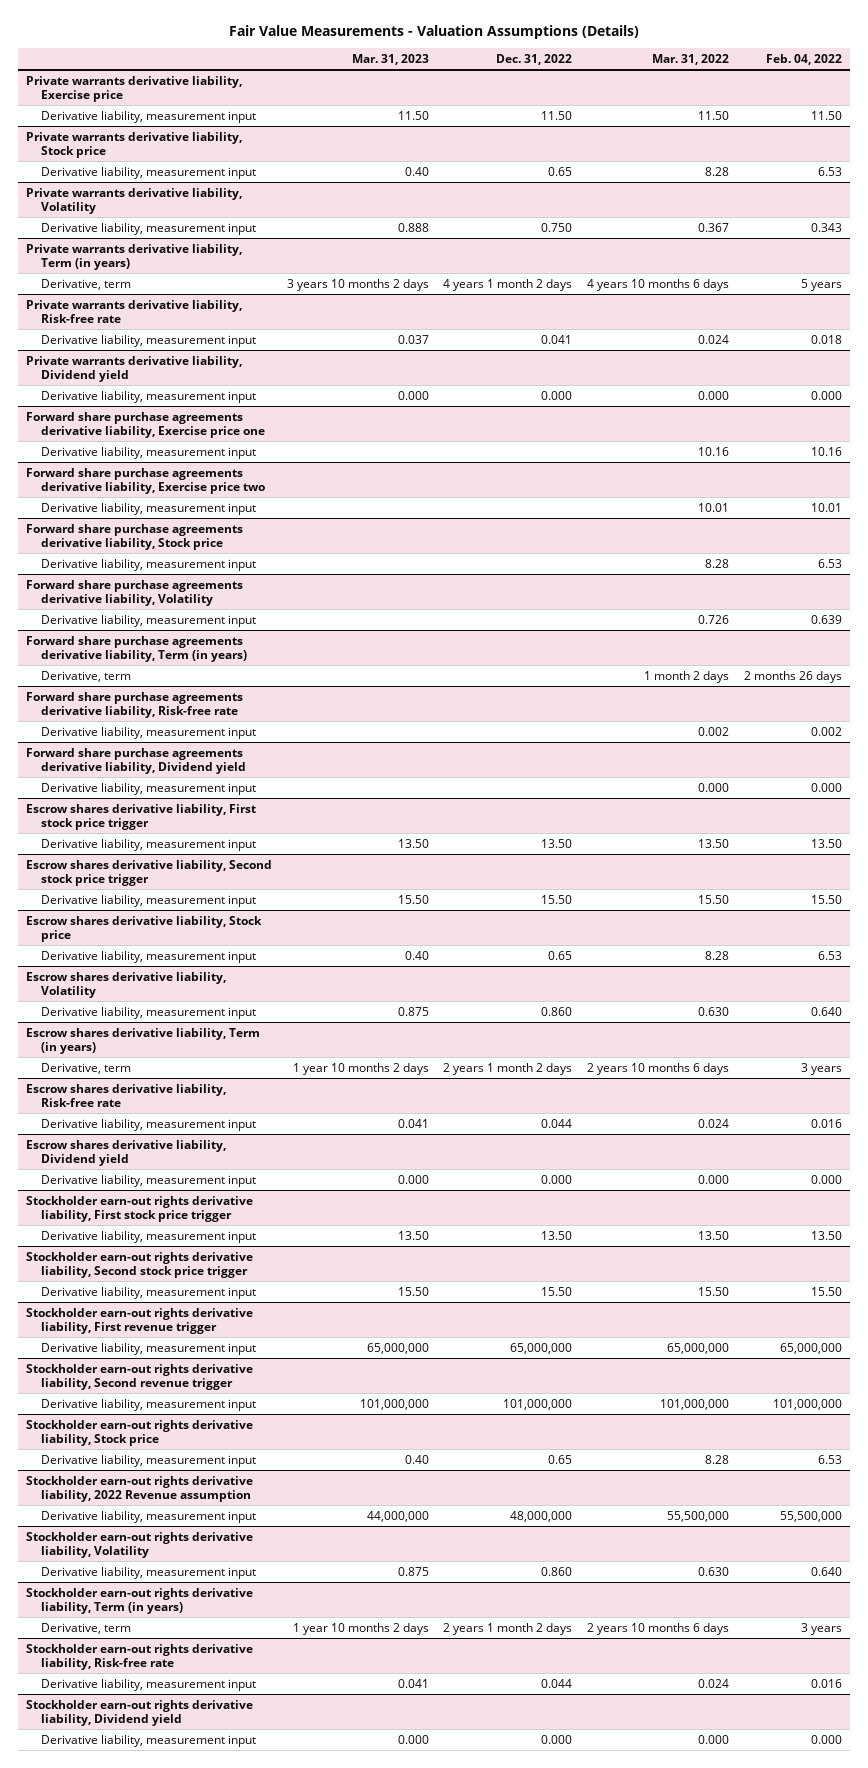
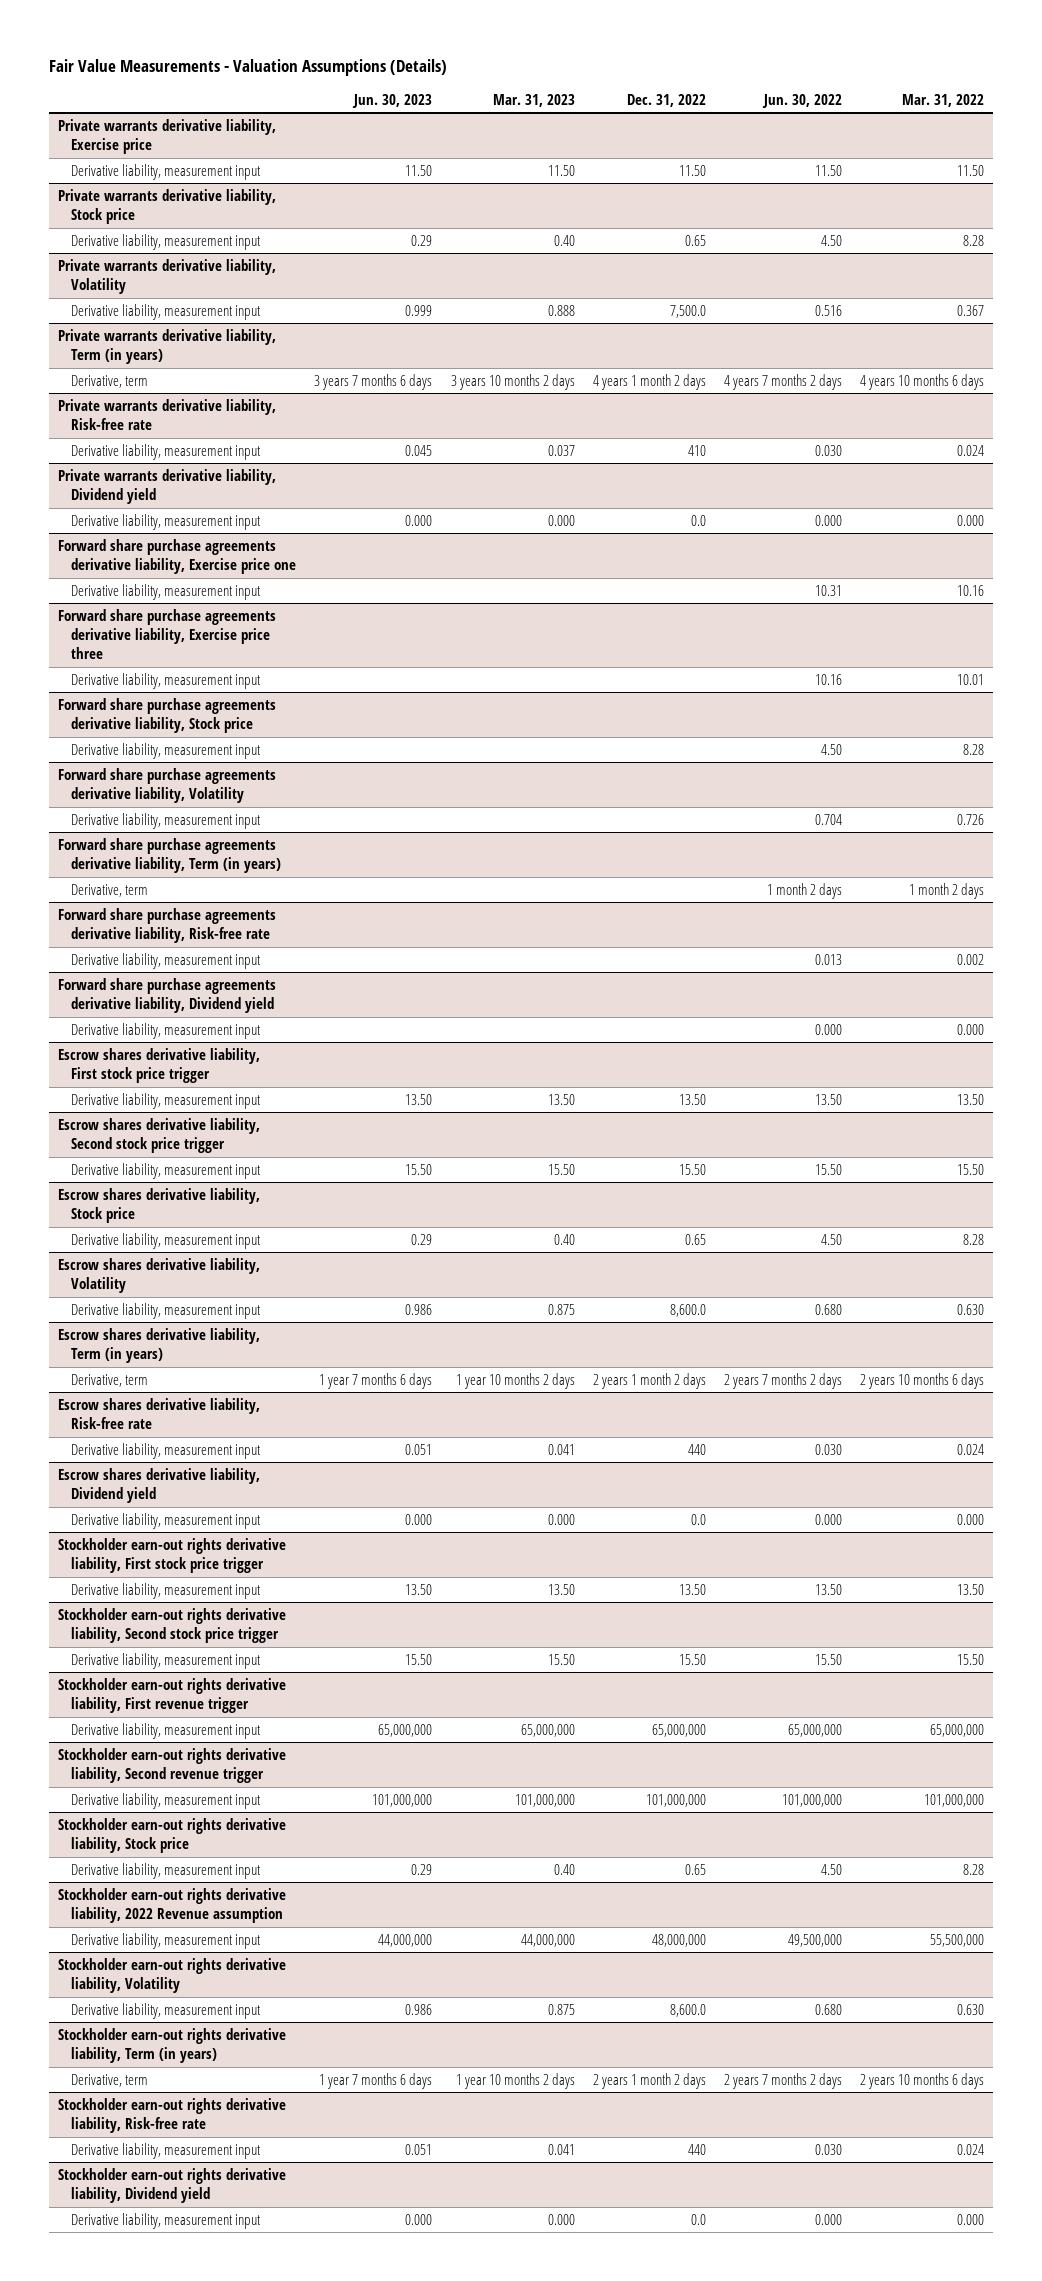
[766,53,843,65] Feb. 04, 2022 -> none
none -> [352,93,433,108] Jun. 30, 2023
none -> [761,93,842,108] Jun. 30, 2022
[541,222,573,232] 0.750 -> [669,305,706,319] 7,500.0
[541,334,573,344] 0.041 -> [687,445,706,457] 410
[541,390,573,400] 0.000 -> [690,515,706,527] 0.0
[25,467,265,494] Forward share purchase agreements derivative liability, Exercise price two -> [57,609,276,660] Forward share purchase agreements derivative liability, Exercise price three
[541,1006,573,1016] 0.860 -> [669,1304,706,1318] 8,600.0
[541,1118,573,1128] 0.044 -> [687,1444,706,1456] 440
[541,1174,573,1184] 0.000 -> [690,1514,706,1526] 0.0
[541,1566,573,1576] 0.860 -> [669,2004,706,2018] 8,600.0
[541,1678,573,1688] 0.044 -> [687,2144,706,2156] 440
[541,1734,573,1744] 0.000 -> [690,2214,706,2226] 0.0

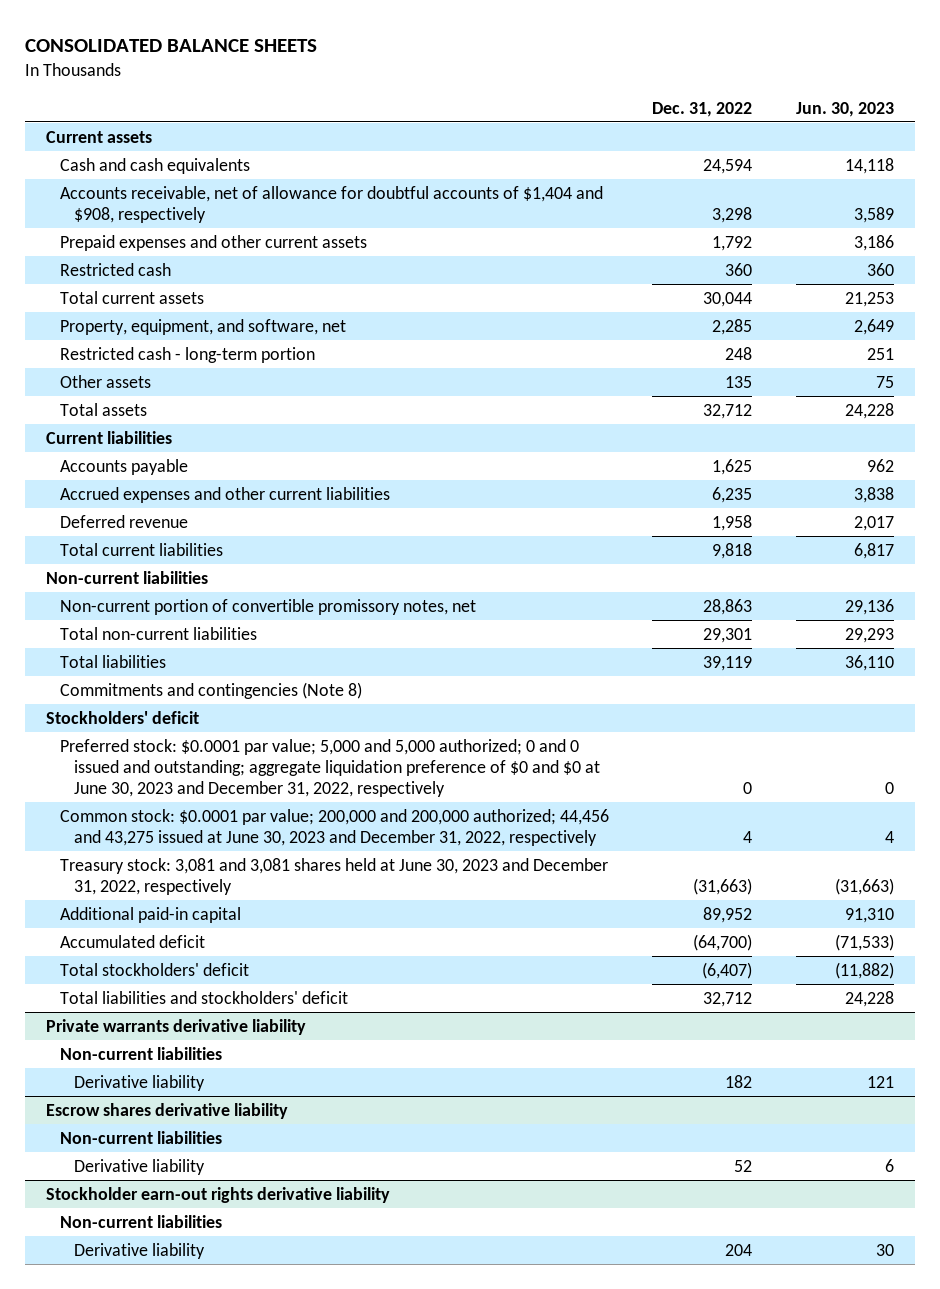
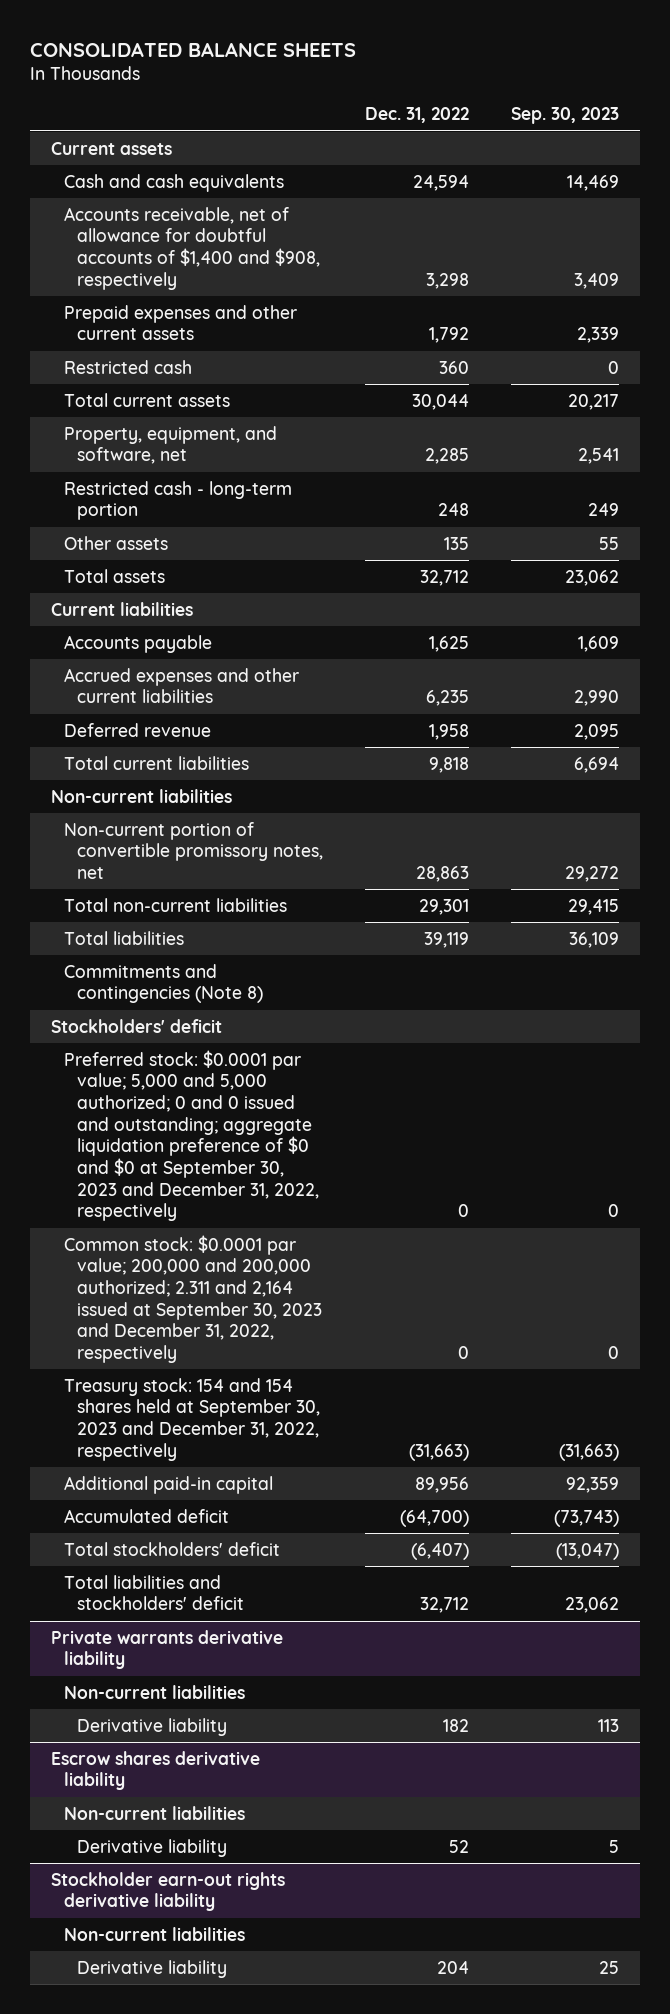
[795,101,894,117] Jun. 30, 2023 -> none
none -> [511,107,620,125] Sep. 30, 2023
[60,185,604,223] Accounts receivable, net of allowance for doubtful accounts of $1,404 and $908, respectively -> [63,206,320,290] Accounts receivable, net of allowance for doubtful accounts of $1,400 and $908, respectively
[60,738,600,798] Preferred stock: $0.0001 par value; 5,000 and 5,000 authorized; 0 and 0 issued and outstanding; aggregate liquidation preference of $0 and $0 at June 30, 2023 and December 31, 2022, respectively -> [63,1049,319,1222] Preferred stock: $0.0001 par value; 5,000 and 5,000 authorized; 0 and 0 issued and outstanding; aggregate liquidation preference of $0 and $0 at September 30, 2023 and December 31, 2022, respectively
[60,808,610,846] Common stock: $0.0001 par value; 200,000 and 200,000 authorized; 44,456 and 43,275 issued at June 30, 2023 and December 31, 2022, respectively -> [63,1234,322,1363] Common stock: $0.0001 par value; 200,000 and 200,000 authorized; 2.311 and 2,164 issued at September 30, 2023 and December 31, 2022, respectively
[743,830,753,843] 4 -> [457,1345,469,1359] 0
[60,857,609,895] Treasury stock: 3,081 and 3,081 shares held at June 30, 2023 and December 31, 2022, respectively -> [63,1377,320,1461] Treasury stock: 154 and 154 shares held at September 30, 2023 and December 31, 2022, respectively
[703,906,753,923] 89,952 -> [414,1476,469,1493] 89,956

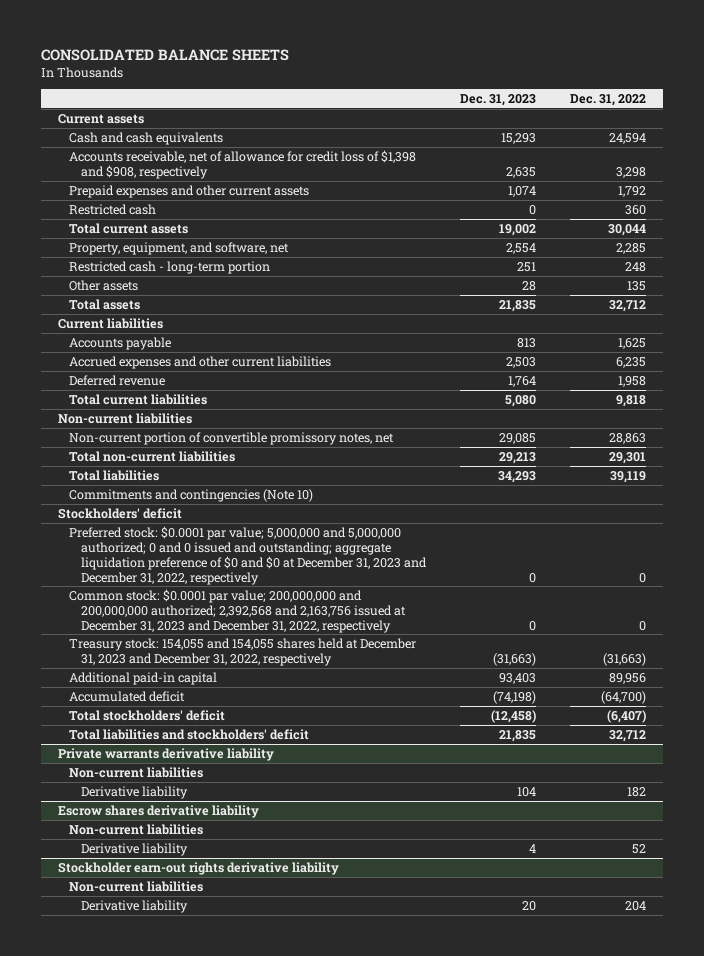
[511,107,620,125] Sep. 30, 2023 -> none
none -> [459,93,536,106] Dec. 31, 2023
[63,206,320,290] Accounts receivable, net of allowance for doubtful accounts of $1,400 and $908, respectively -> [69,149,417,179] Accounts receivable, net of allowance for credit loss of $1,398 and $908, respectively
[63,963,263,1004] Commitments and contingencies (Note 8) -> [69,488,314,502] Commitments and contingencies (Note 10)
[63,1049,319,1222] Preferred stock: $0.0001 par value; 5,000 and 5,000 authorized; 0 and 0 issued and outstanding; aggregate liquidation preference of $0 and $0 at September 30, 2023 and December 31, 2022, respectively -> [69,525,427,585] Preferred stock: $0.0001 par value; 5,000,000 and 5,000,000 authorized; 0 and 0 issued and outstanding; aggregate liquidation preference of $0 and $0 at December 31, 2023 and December 31, 2022, respectively
[63,1234,322,1363] Common stock: $0.0001 par value; 200,000 and 200,000 authorized; 2.311 and 2,164 issued at September 30, 2023 and December 31, 2022, respectively -> [69,588,406,633] Common stock: $0.0001 par value; 200,000,000 and 200,000,000 authorized; 2,392,568 and 2,163,756 issued at December 31, 2023 and December 31, 2022, respectively
[63,1377,320,1461] Treasury stock: 154 and 154 shares held at September 30, 2023 and December 31, 2022, respectively -> [69,637,417,666] Treasury stock: 154,055 and 154,055 shares held at December 31, 2023 and December 31, 2022, respectively

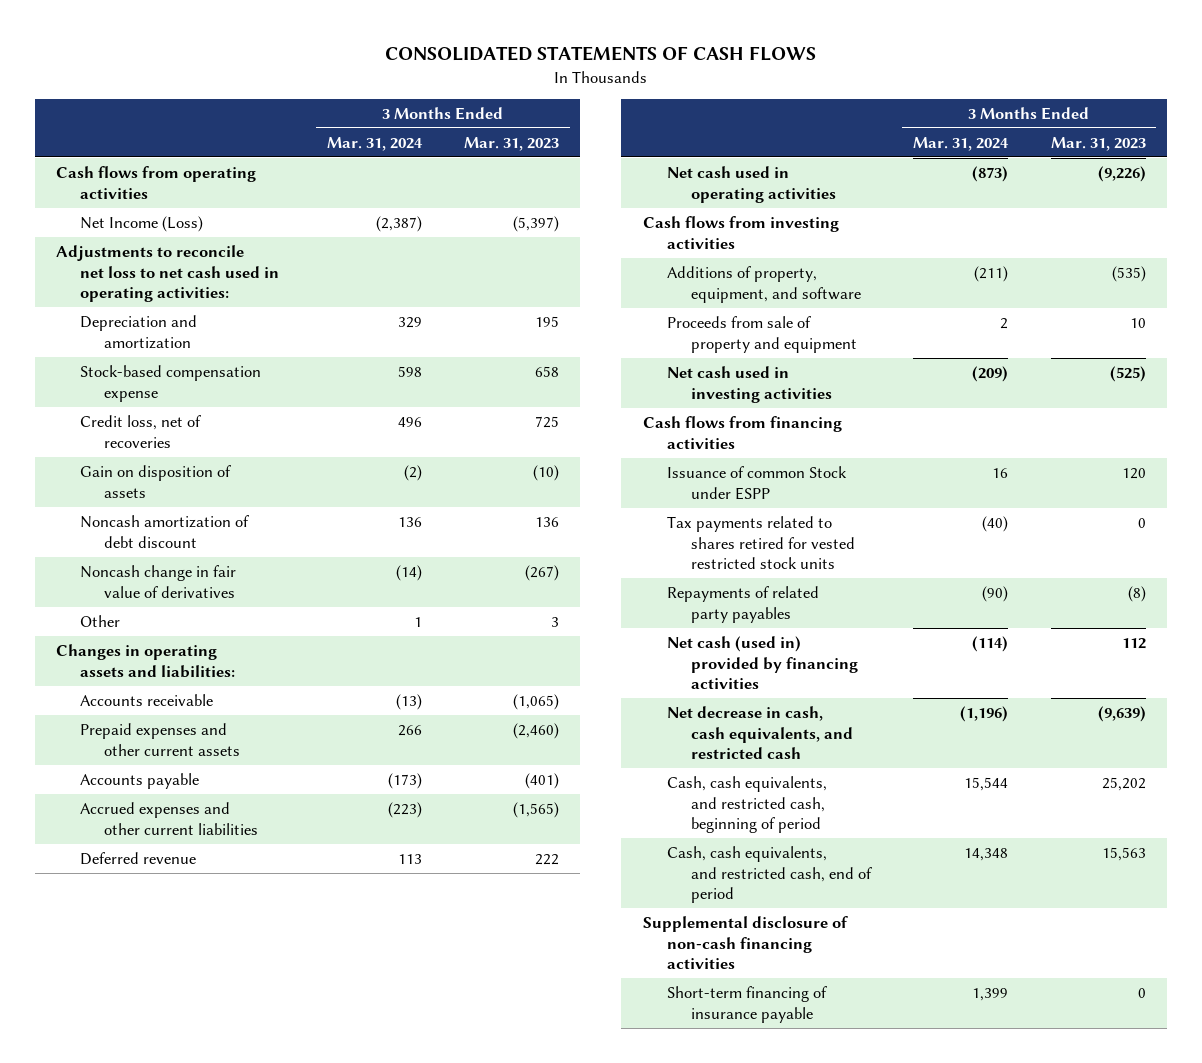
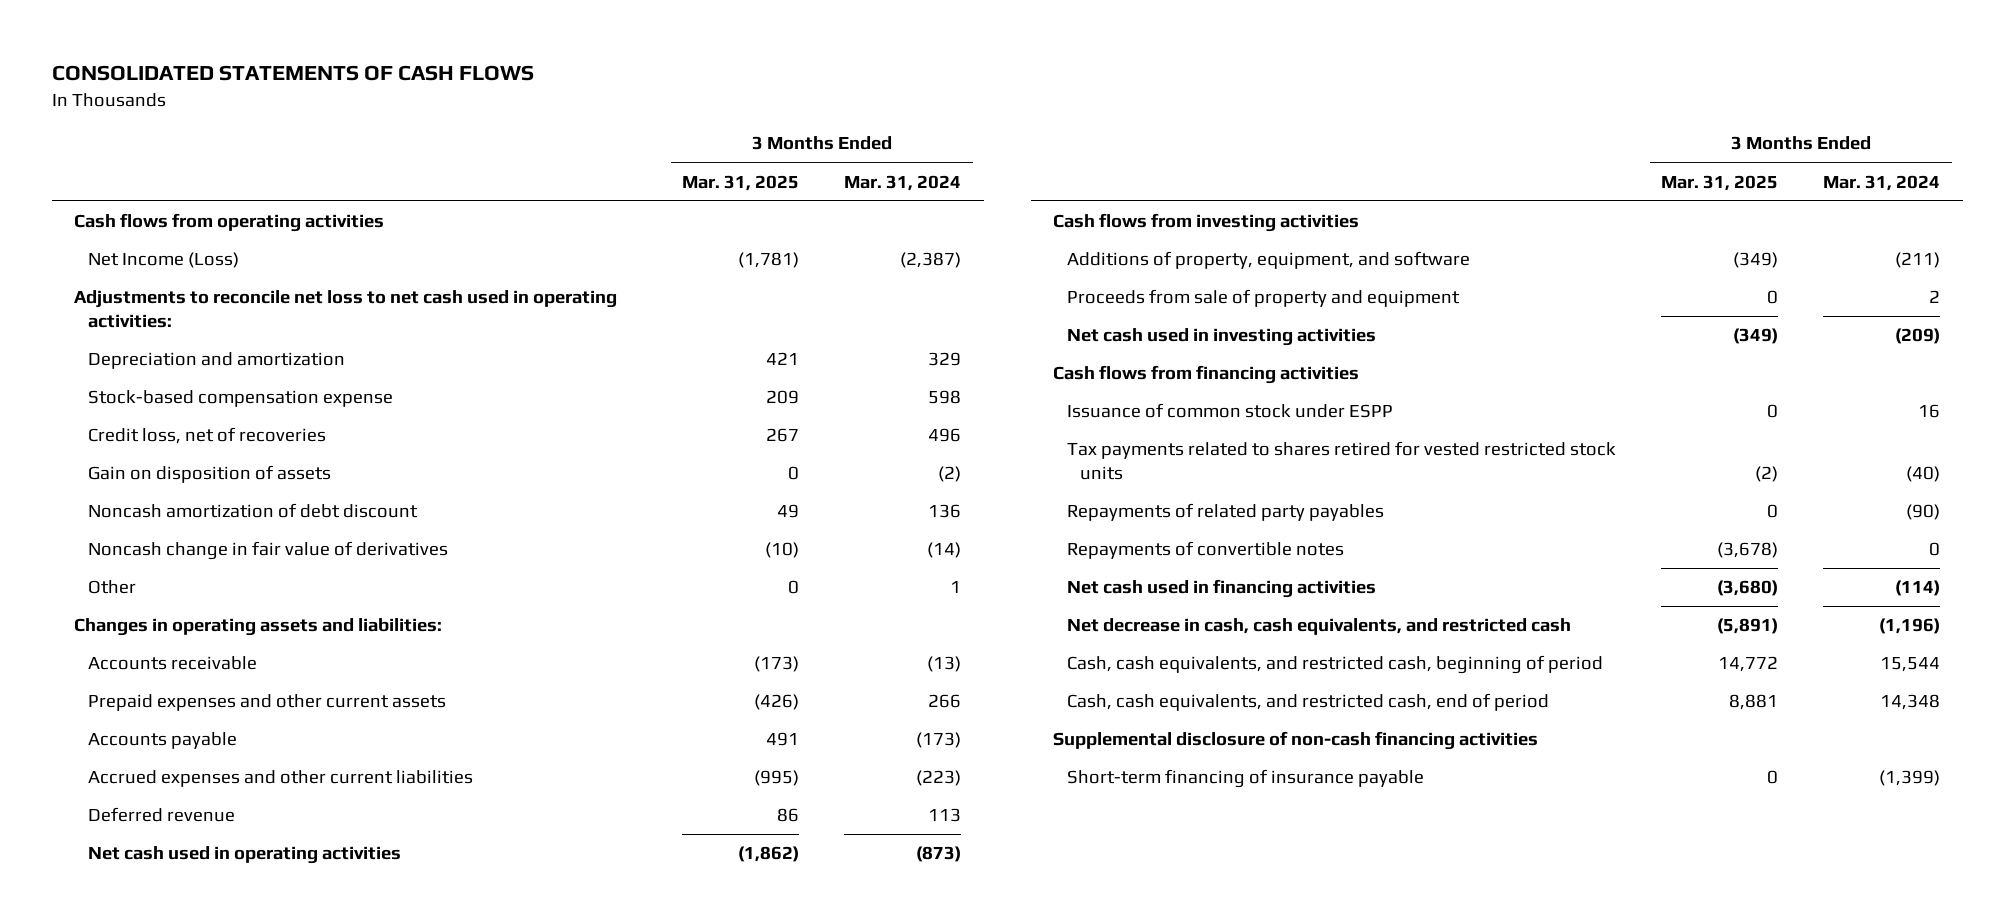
[464,136,560,151] Mar. 31, 2023 -> none
none -> [682,174,800,191] Mar. 31, 2025
[666,465,847,500] Issuance of common Stock under ESPP -> [1066,403,1393,419] Issuance of common stock under ESPP
none -> [1066,541,1344,560] Repayments of convertible notes
[666,635,858,690] Net cash (used in) provided by financing activities -> [1066,579,1376,599] Net cash used in financing activities
[972,987,1009,1001] 1,399 -> [1879,770,1941,787] (1,399)

